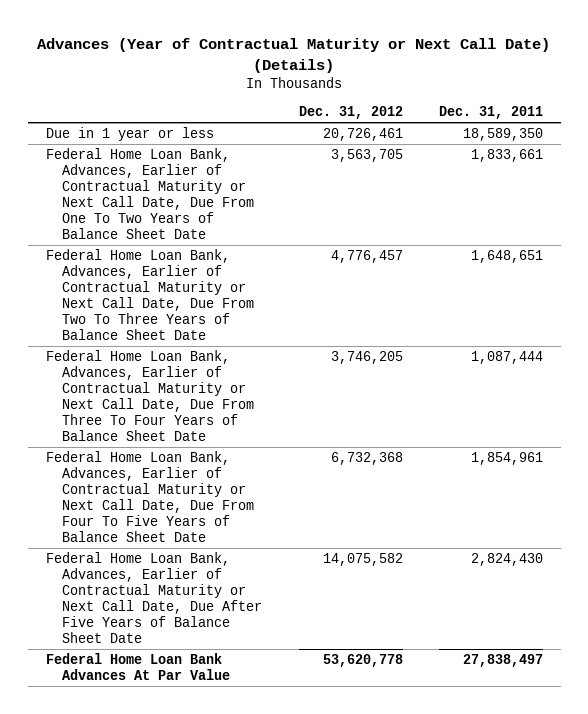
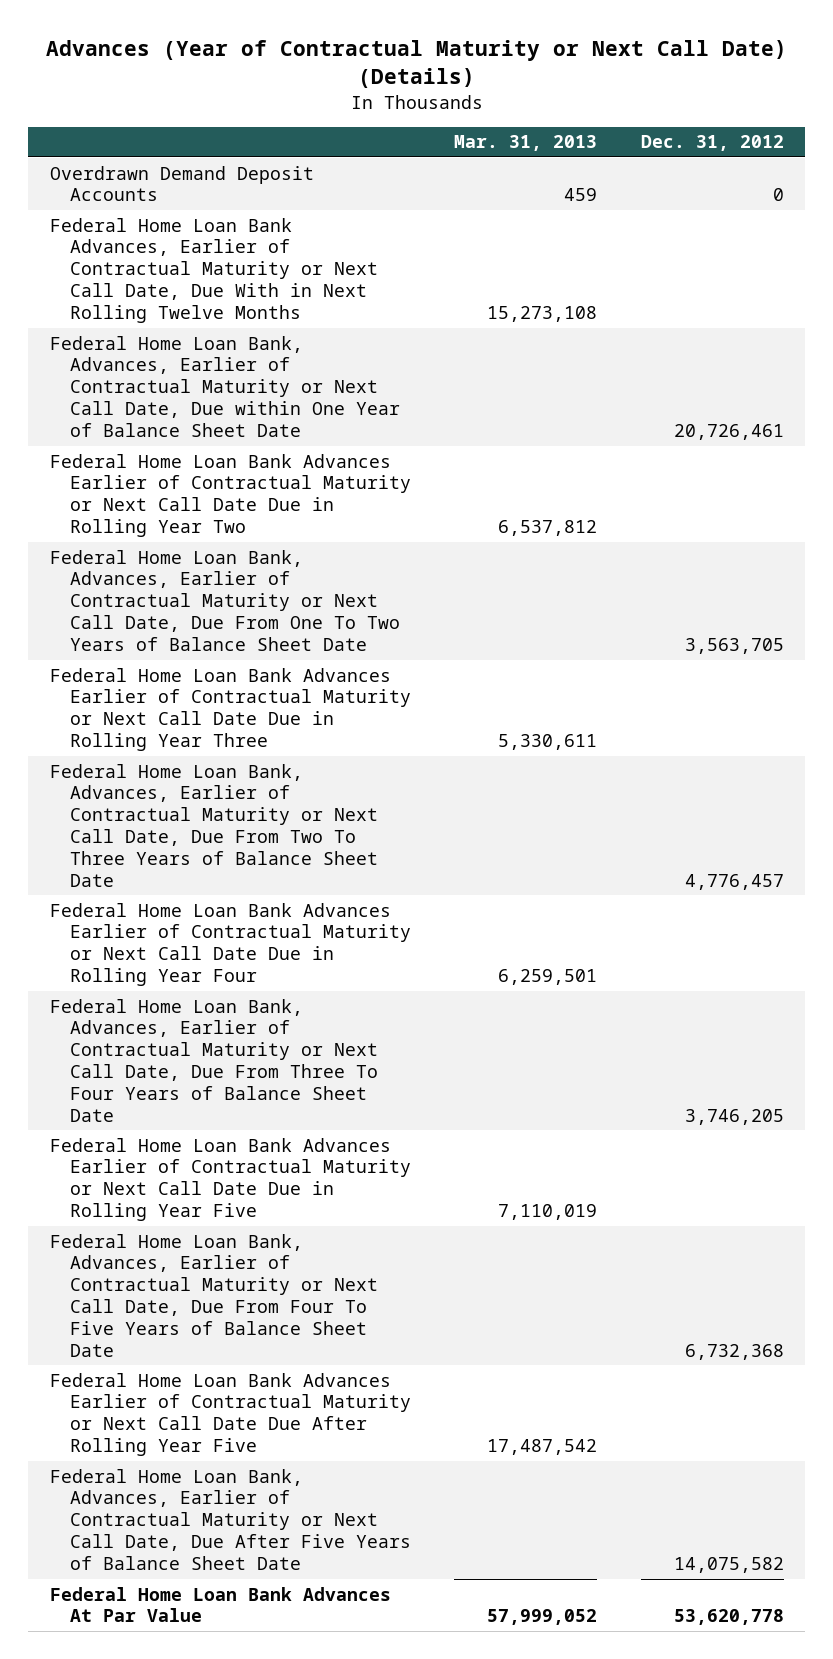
[438,106,543,120] Dec. 31, 2011 -> none
none -> [454,135,598,152] Mar. 31, 2013
none -> [49,165,314,202] Overdrawn Demand Deposit Accounts
none -> [49,217,378,324] Federal Home Loan Bank Advances, Earlier of Contractual Maturity or Next Call Date, Due With in Next Rolling Twelve Months
[45,126,214,141] Due in 1 year or less -> [49,335,400,438] Federal Home Loan Bank, Advances, Earlier of Contractual Maturity or Next Call Date, Due within One Year of Balance Sheet Date
none -> [49,453,411,538] Federal Home Loan Bank Advances Earlier of Contractual Maturity or Next Call Date Due in Rolling Year Two
none -> [49,667,411,752] Federal Home Loan Bank Advances Earlier of Contractual Maturity or Next Call Date Due in Rolling Year Three
none -> [49,902,411,987] Federal Home Loan Bank Advances Earlier of Contractual Maturity or Next Call Date Due in Rolling Year Four
none -> [49,1137,411,1222] Federal Home Loan Bank Advances Earlier of Contractual Maturity or Next Call Date Due in Rolling Year Five
none -> [49,1372,411,1457] Federal Home Loan Bank Advances Earlier of Contractual Maturity or Next Call Date Due After Rolling Year Five

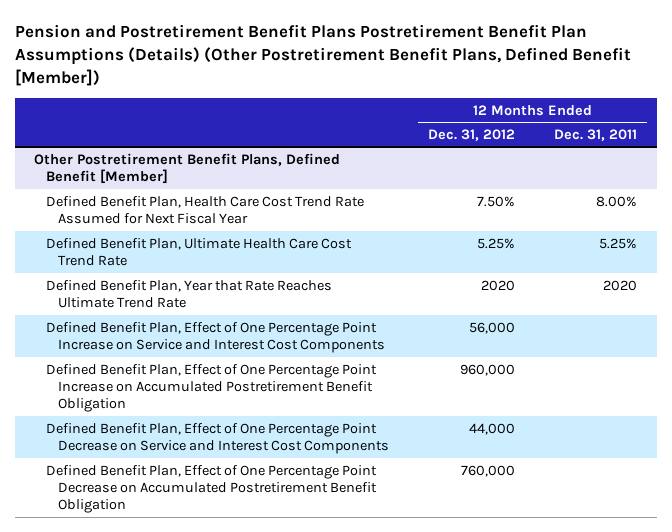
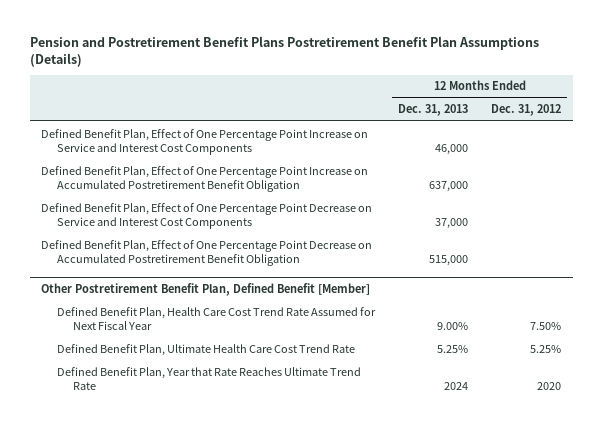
[14,24,631,87] Pension and Postretirement Benefit Plans Postretirement Benefit Plan Assumptions (Details) (Other Postretirement Benefit Plans, Defined Benefit [Member]) -> [29,35,539,67] Pension and Postretirement Benefit Plans Postretirement Benefit Plan Assumptions (Details)
[554,128,638,141] Dec. 31, 2011 -> none
none -> [398,104,469,117] Dec. 31, 2013
none -> [41,128,369,155] Defined Benefit Plan, Effect of One Percentage Point Increase on Service and Interest Cost Components
none -> [41,165,369,192] Defined Benefit Plan, Effect of One Percentage Point Increase on Accumulated Postretirement Benefit Obligation
none -> [41,202,373,229] Defined Benefit Plan, Effect of One Percentage Point Decrease on Service and Interest Cost Components
none -> [41,239,373,266] Defined Benefit Plan, Effect of One Percentage Point Decrease on Accumulated Postretirement Benefit Obligation
[34,152,341,185] Other Postretirement Benefit Plans, Defined Benefit [Member] -> [41,282,371,296] Other Postretirement Benefit Plan, Defined Benefit [Member]
[45,321,385,354] Defined Benefit Plan, Effect of One Percentage Point Increase on Service and Interest Cost Components -> none
[45,363,377,413] Defined Benefit Plan, Effect of One Percentage Point Increase on Accumulated Postretirement Benefit Obligation -> none
[45,422,389,455] Defined Benefit Plan, Effect of One Percentage Point Decrease on Service and Interest Cost Components -> none
[45,464,377,514] Defined Benefit Plan, Effect of One Percentage Point Decrease on Accumulated Postretirement Benefit Obligation -> none

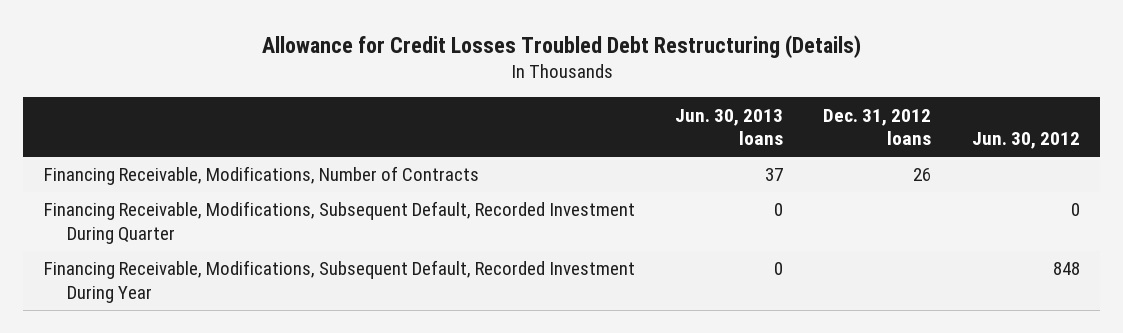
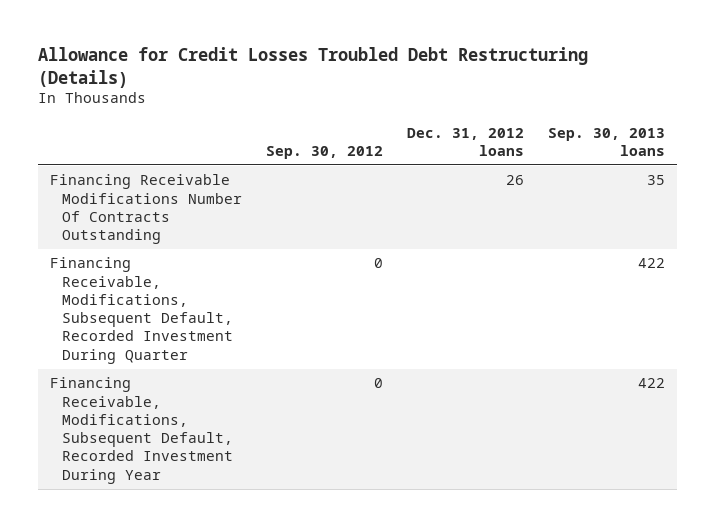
[674,108,783,146] Jun. 30, 2013 loans -> none
[971,132,1080,150] Jun. 30, 2012 -> none
none -> [265,145,383,159] Sep. 30, 2012
none -> [547,127,665,156] Sep. 30, 2013 loans
[43,166,479,186] Financing Receivable, Modifications, Number of Contracts -> [49,174,242,245] Financing Receivable Modifications Number Of Contracts Outstanding

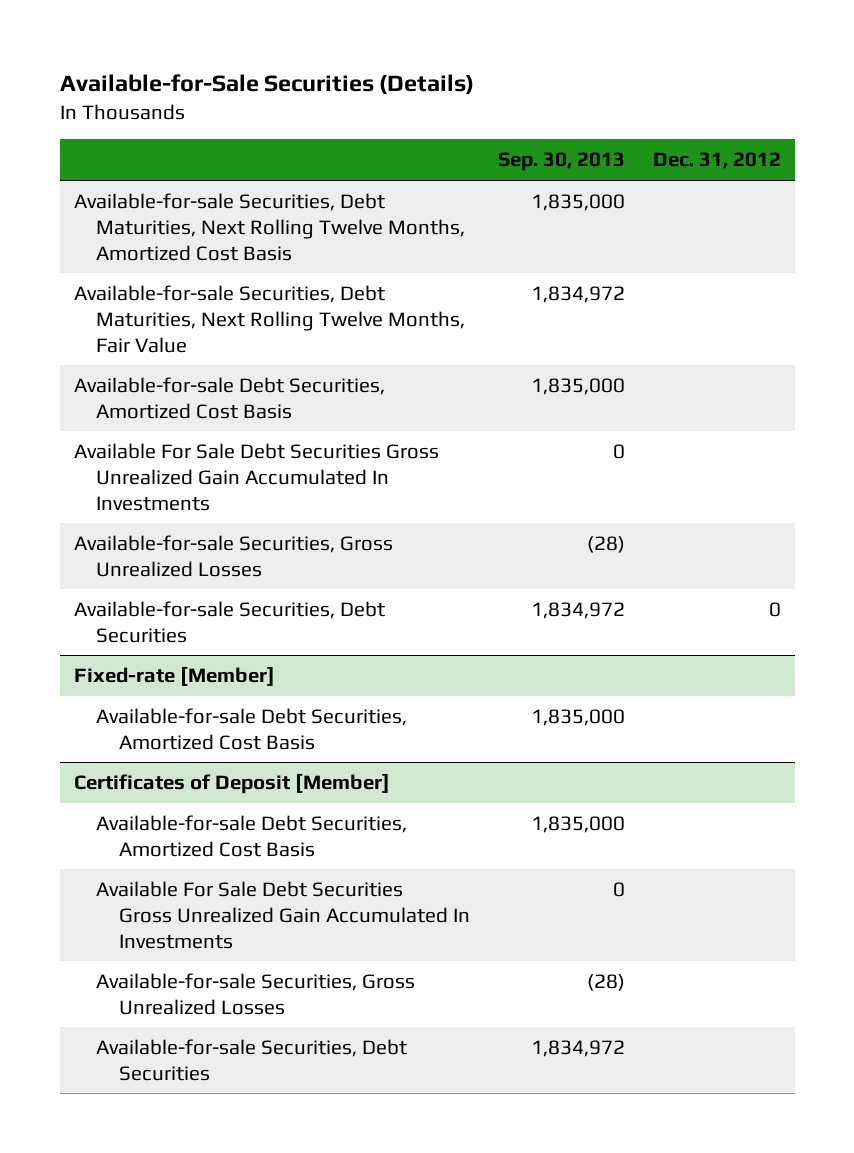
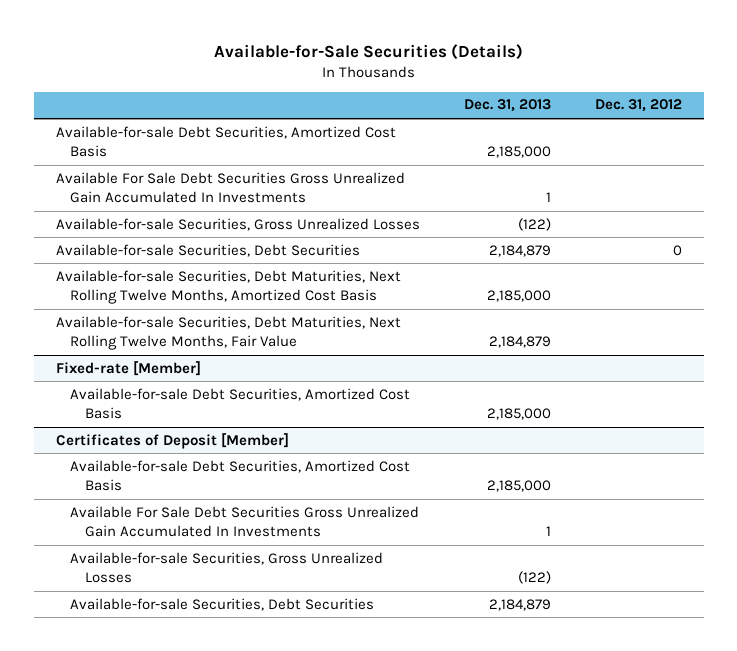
[497,152,625,172] Sep. 30, 2013 -> none
none -> [463,99,551,113] Dec. 31, 2013
[73,192,466,261] Available-for-sale Securities, Debt Maturities, Next Rolling Twelve Months, Amortized Cost Basis -> [55,269,401,304] Available-for-sale Securities, Debt Maturities, Next Rolling Twelve Months, Amortized Cost Basis
[73,284,466,353] Available-for-sale Securities, Debt Maturities, Next Rolling Twelve Months, Fair Value -> [55,315,401,350] Available-for-sale Securities, Debt Maturities, Next Rolling Twelve Months, Fair Value

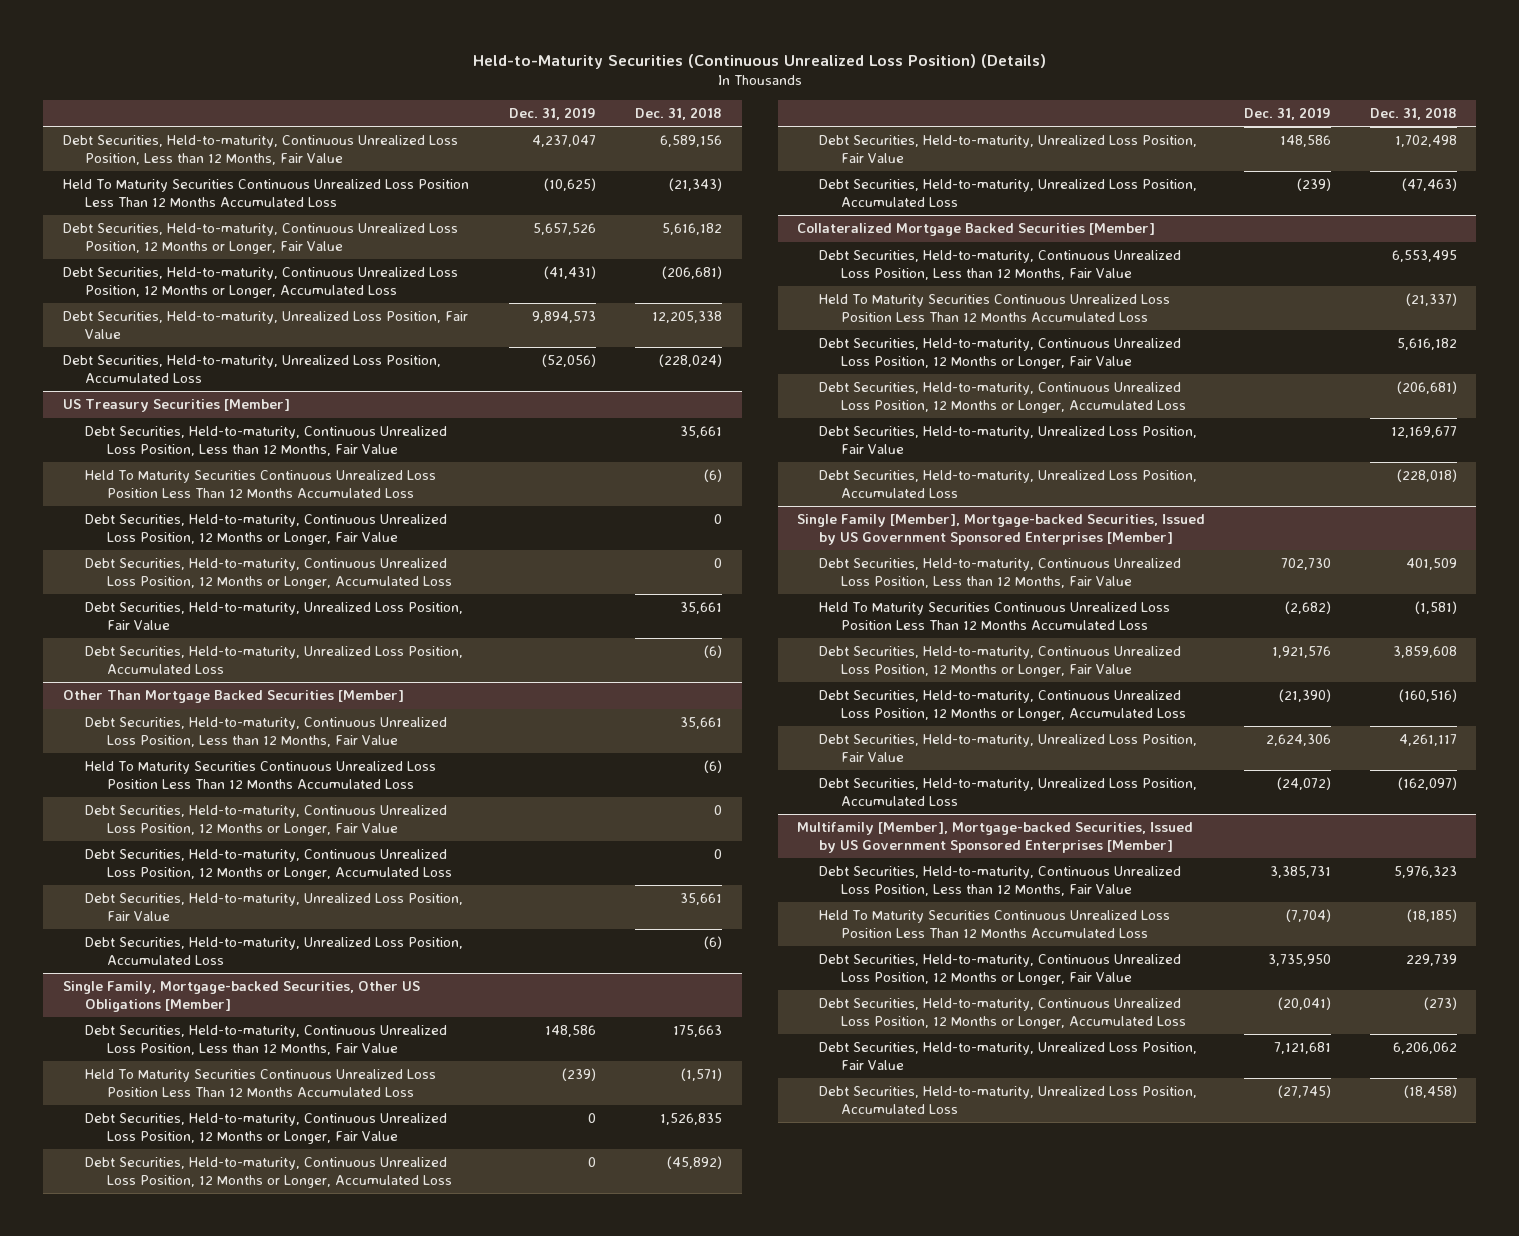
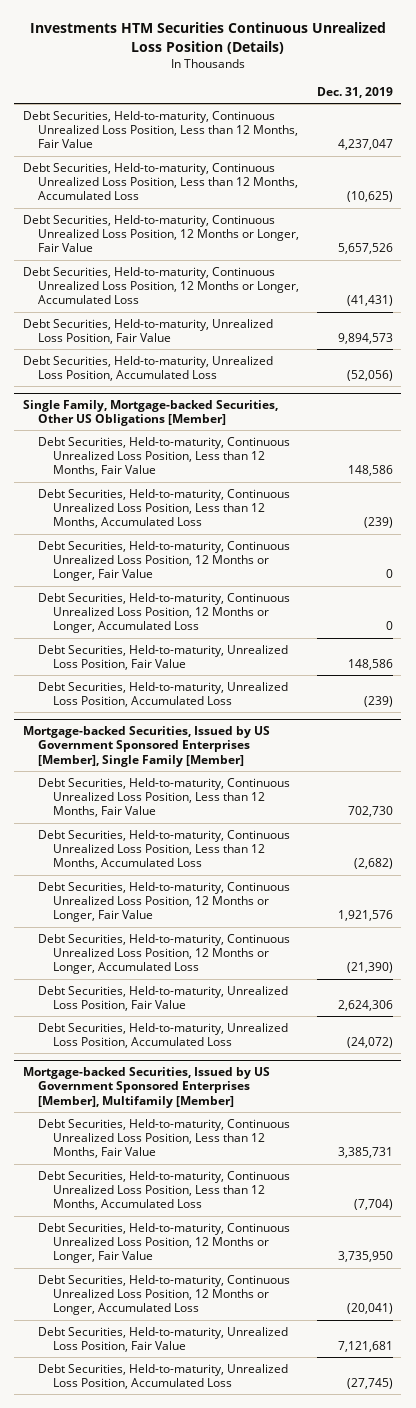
[472,53,1046,69] Held-to-Maturity Securities (Continuous Unrealized Loss Position) (Details) -> [29,22,386,55] Investments HTM Securities Continuous Unrealized Loss Position (Details)
[635,106,723,120] Dec. 31, 2018 -> none
[62,179,469,207] Held To Maturity Securities Continuous Unrealized Loss Position Less Than 12 Months Accumulated Loss -> [23,162,298,201] Debt Securities, Held-to-maturity, Continuous Unrealized Loss Position, Less than 12 Months, Accumulated Loss
[62,399,290,413] US Treasury Securities [Member] -> none
[84,426,447,456] Debt Securities, Held-to-maturity, Continuous Unrealized Loss Position, Less than 12 Months, Fair Value -> none
[84,470,436,498] Held To Maturity Securities Continuous Unrealized Loss Position Less Than 12 Months Accumulated Loss -> none
[84,514,447,545] Debt Securities, Held-to-maturity, Continuous Unrealized Loss Position, 12 Months or Longer, Fair Value -> none
[84,558,452,589] Debt Securities, Held-to-maturity, Continuous Unrealized Loss Position, 12 Months or Longer, Accumulated Loss -> none
[84,602,463,630] Debt Securities, Held-to-maturity, Unrealized Loss Position, Fair Value -> none
[84,646,463,674] Debt Securities, Held-to-maturity, Unrealized Loss Position, Accumulated Loss -> none
[62,690,404,704] Other Than Mortgage Backed Securities [Member] -> none
[84,717,447,747] Debt Securities, Held-to-maturity, Continuous Unrealized Loss Position, Less than 12 Months, Fair Value -> none
[84,761,436,789] Held To Maturity Securities Continuous Unrealized Loss Position Less Than 12 Months Accumulated Loss -> none
[84,805,447,836] Debt Securities, Held-to-maturity, Continuous Unrealized Loss Position, 12 Months or Longer, Fair Value -> none
[84,849,452,880] Debt Securities, Held-to-maturity, Continuous Unrealized Loss Position, 12 Months or Longer, Accumulated Loss -> none
[84,893,463,921] Debt Securities, Held-to-maturity, Unrealized Loss Position, Fair Value -> none
[84,937,463,965] Debt Securities, Held-to-maturity, Unrealized Loss Position, Accumulated Loss -> none
[84,1069,436,1097] Held To Maturity Securities Continuous Unrealized Loss Position Less Than 12 Months Accumulated Loss -> [37,488,290,529] Debt Securities, Held-to-maturity, Continuous Unrealized Loss Position, Less than 12 Months, Accumulated Loss
[797,223,1156,237] Collateralized Mortgage Backed Securities [Member] -> none
[818,250,1181,280] Debt Securities, Held-to-maturity, Continuous Unrealized Loss Position, Less than 12 Months, Fair Value -> none
[818,294,1170,322] Held To Maturity Securities Continuous Unrealized Loss Position Less Than 12 Months Accumulated Loss -> none
[818,338,1181,369] Debt Securities, Held-to-maturity, Continuous Unrealized Loss Position, 12 Months or Longer, Fair Value -> none
[818,382,1186,413] Debt Securities, Held-to-maturity, Continuous Unrealized Loss Position, 12 Months or Longer, Accumulated Loss -> none
[818,426,1197,454] Debt Securities, Held-to-maturity, Unrealized Loss Position, Fair Value -> none
[818,470,1197,498] Debt Securities, Held-to-maturity, Unrealized Loss Position, Accumulated Loss -> none
[797,514,1206,545] Single Family [Member], Mortgage-backed Securities, Issued by US Government Sponsored Enterprises [Member] -> [23,725,271,767] Mortgage-backed Securities, Issued by US Government Sponsored Enterprises [Member], Single Family [Member]
[818,602,1170,630] Held To Maturity Securities Continuous Unrealized Loss Position Less Than 12 Months Accumulated Loss -> [37,829,290,870] Debt Securities, Held-to-maturity, Continuous Unrealized Loss Position, Less than 12 Months, Accumulated Loss
[797,822,1194,853] Multifamily [Member], Mortgage-backed Securities, Issued by US Government Sponsored Enterprises [Member] -> [23,1066,271,1108] Mortgage-backed Securities, Issued by US Government Sponsored Enterprises [Member], Multifamily [Member]
[818,910,1170,938] Held To Maturity Securities Continuous Unrealized Loss Position Less Than 12 Months Accumulated Loss -> [37,1170,290,1211] Debt Securities, Held-to-maturity, Continuous Unrealized Loss Position, Less than 12 Months, Accumulated Loss

